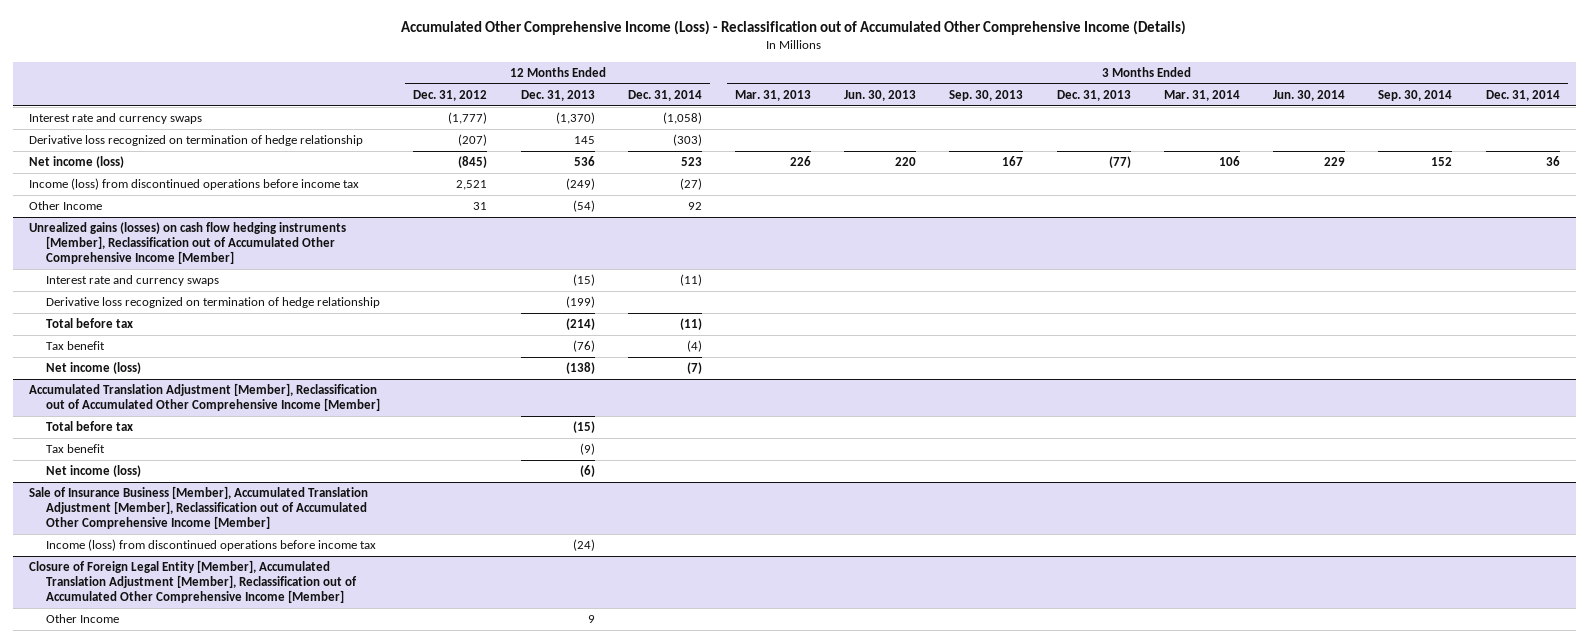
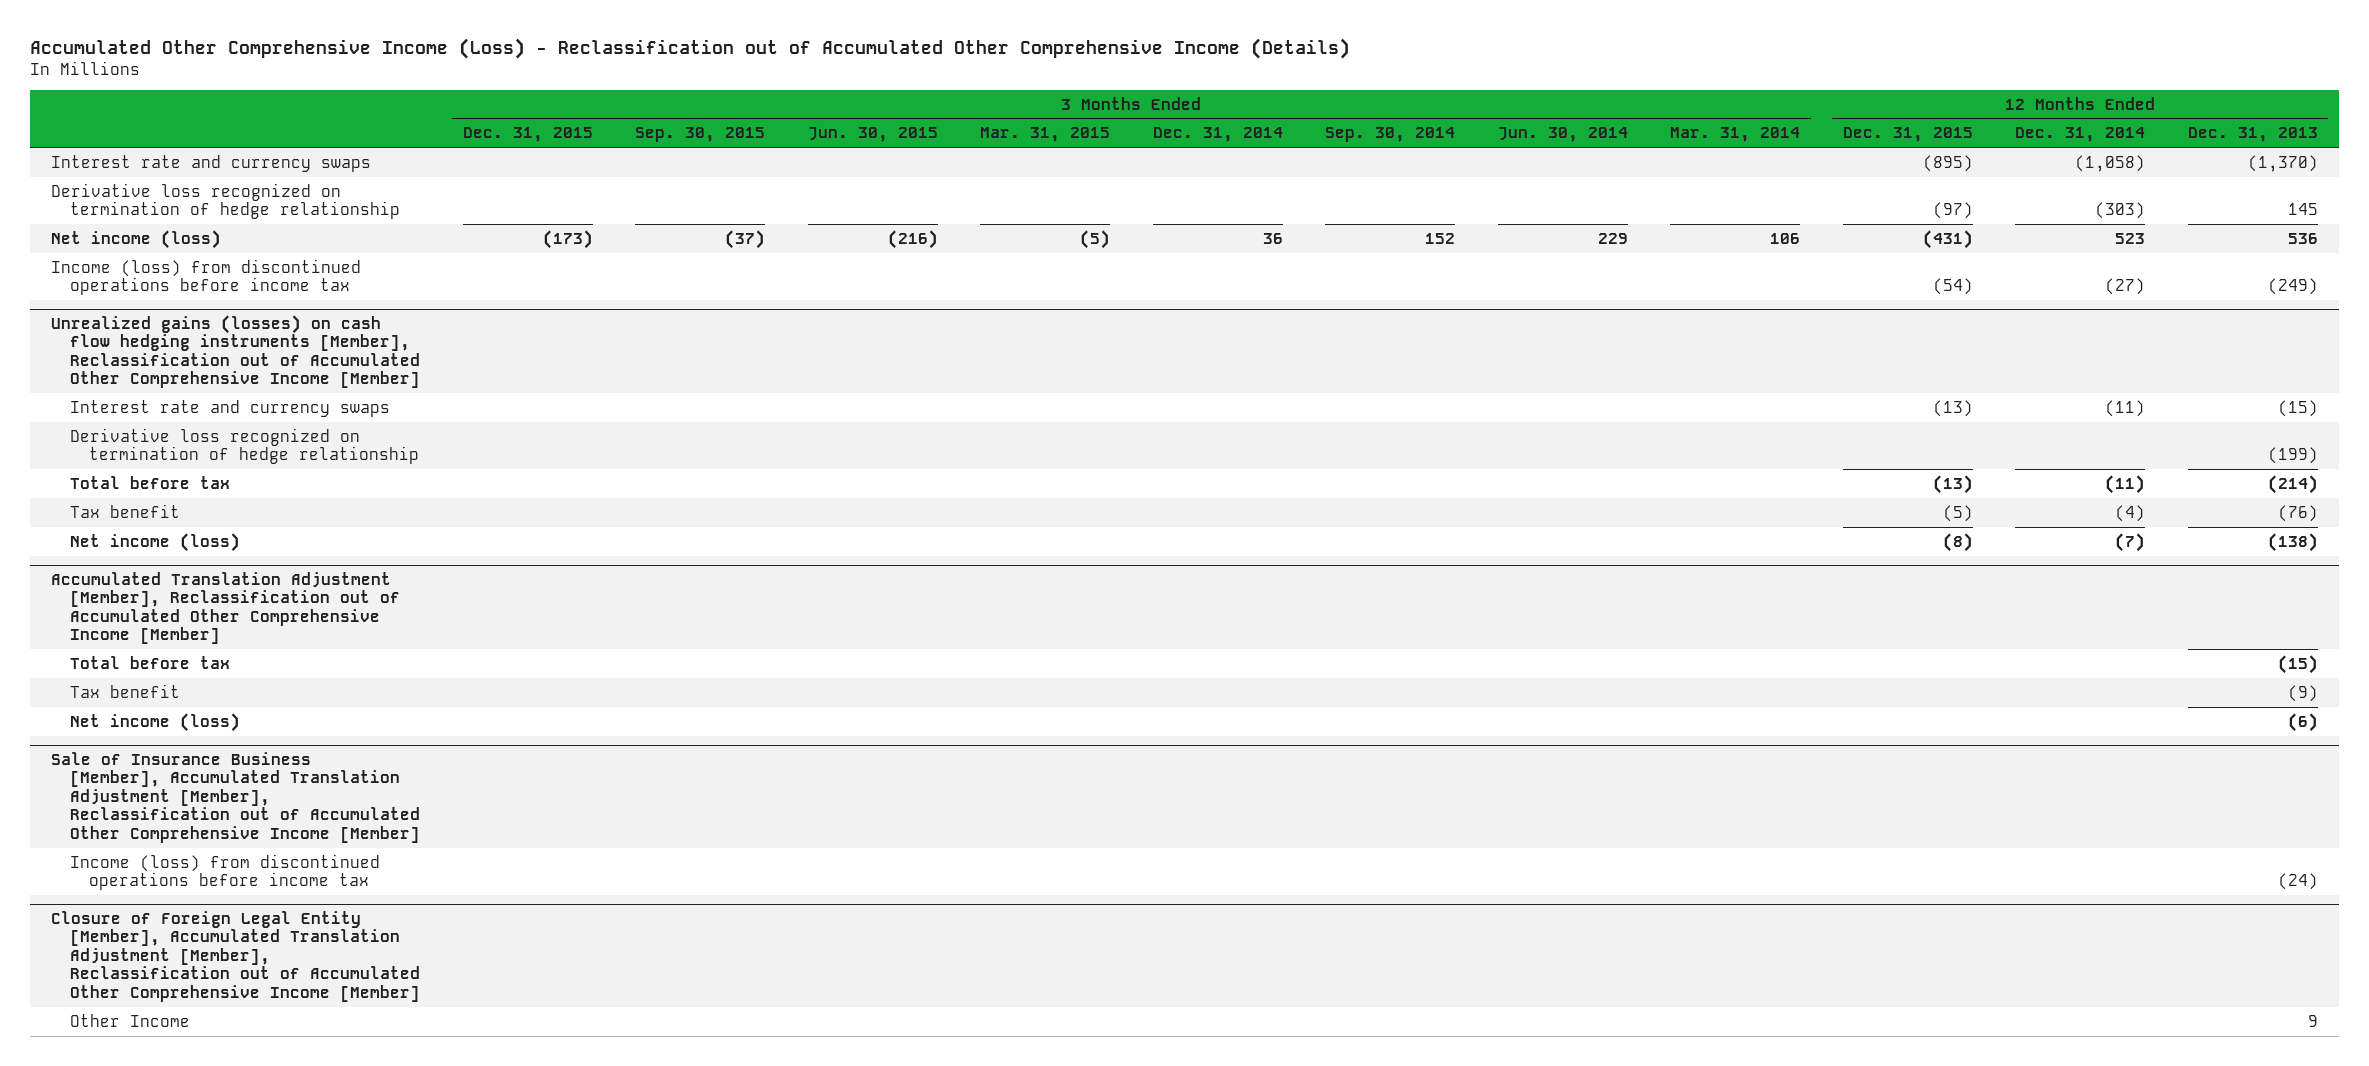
[413,89,488,101] Dec. 31, 2012 -> none
[734,89,811,101] Mar. 31, 2013 -> none
[844,89,917,101] Jun. 30, 2013 -> none
[949,89,1024,101] Sep. 30, 2013 -> none
[1056,89,1131,101] Dec. 31, 2013 -> none
none -> [462,127,593,143] Dec. 31, 2015
none -> [635,127,766,143] Sep. 30, 2015
none -> [807,127,938,143] Jun. 30, 2015
none -> [980,127,1111,143] Mar. 31, 2015
none -> [1842,127,1973,143] Dec. 31, 2015
[29,201,103,211] Other Income -> none

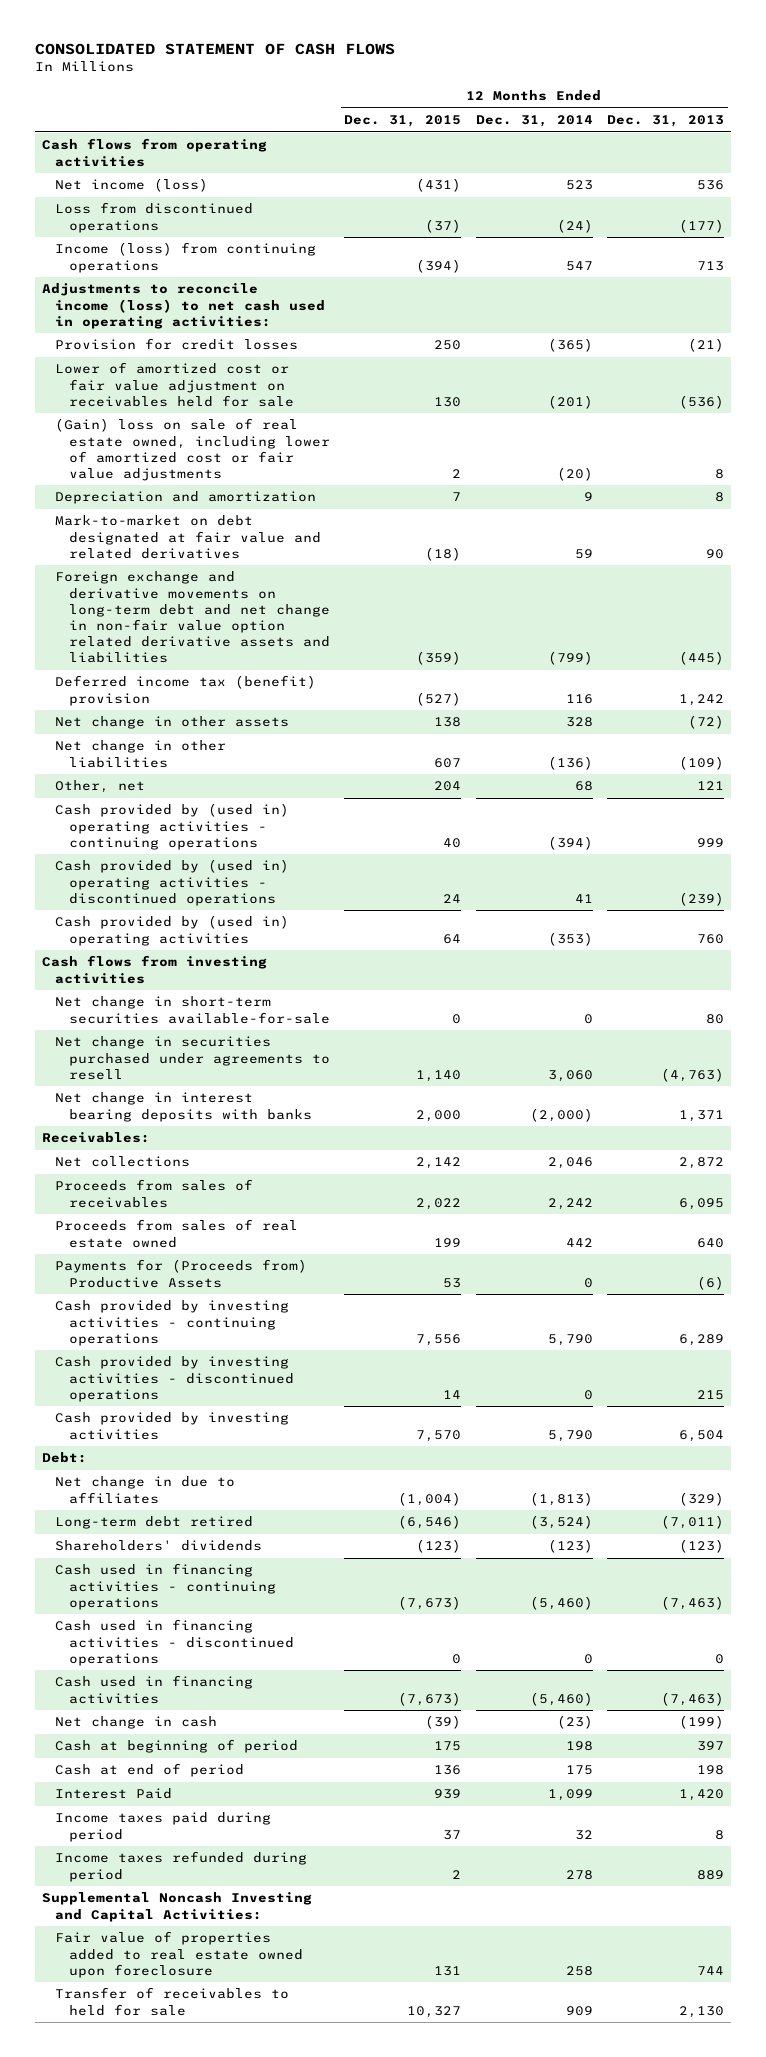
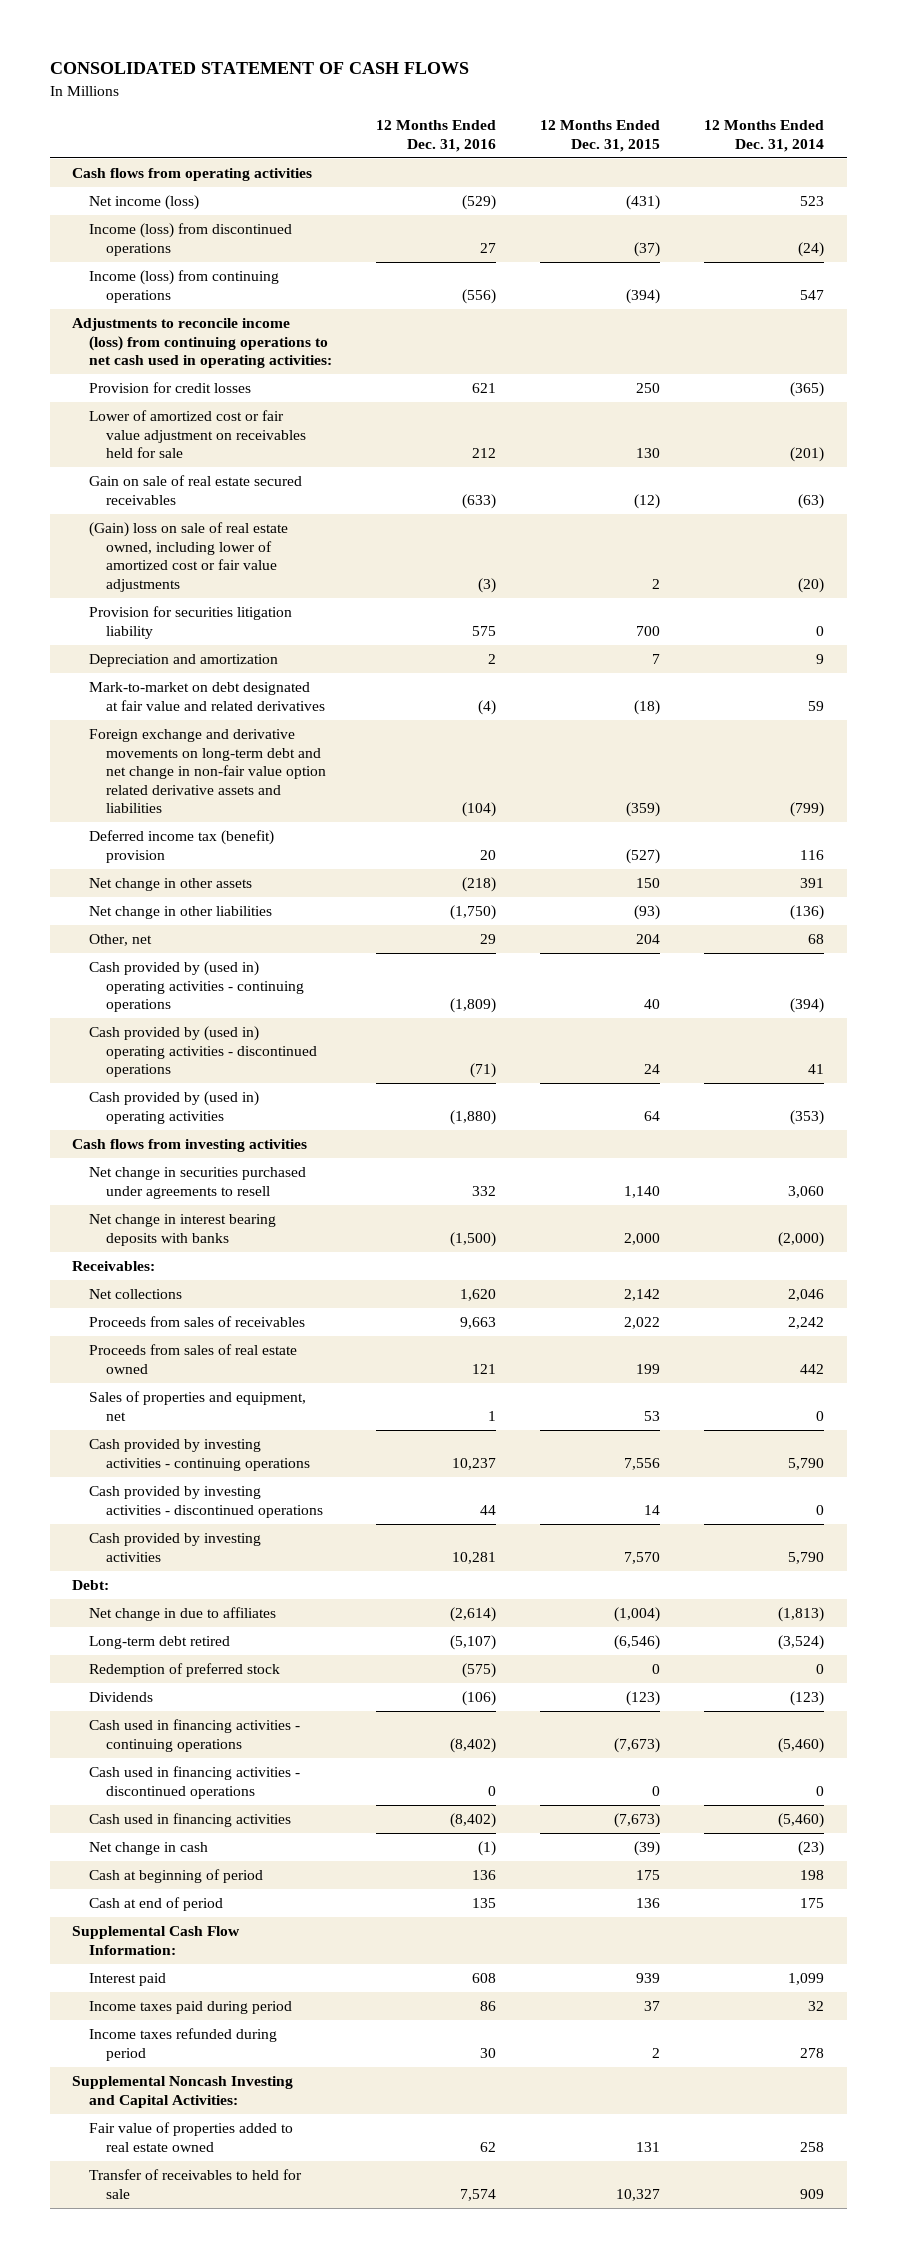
[606,115,724,128] Dec. 31, 2013 -> none
none -> [376,120,497,152] 12 Months Ended Dec. 31, 2016
[55,202,254,233] Loss from discontinued operations -> [89,223,293,256] Income (loss) from discontinued operations
[42,283,326,329] Adjustments to reconcile income (loss) to net cash used in operating activities: -> [72,318,333,369] Adjustments to reconcile income (loss) from continuing operations to net cash used in operating activities:
none -> [89,475,303,505] Gain on sale of real estate secured receivables
none -> [89,606,293,639] Provision for securities litigation liability
[434,717,462,728] 138 -> [636,878,661,889] 150
[565,717,593,728] 328 -> [800,878,825,889] 391
[434,757,462,768] 607 -> [634,905,661,921] (93)
[55,996,330,1024] Net change in short-term securities available-for-sale -> none
[55,1259,308,1288] Payments for (Proceeds from) Productive Assets -> [89,1391,307,1421] Sales of properties and equipment, net
none -> [89,1663,281,1678] Redemption of preferred stock
[55,1540,263,1552] Shareholders' dividends -> [89,1692,154,1703] Dividends
none -> [72,1926,241,1955] Supplemental Cash Flow Information:
[55,1788,173,1800] Interest Paid -> [89,1973,167,1987] Interest paid
[55,1931,303,1978] Fair value of properties added to real estate owned upon foreclosure -> [89,2122,294,2152] Fair value of properties added to real estate owned

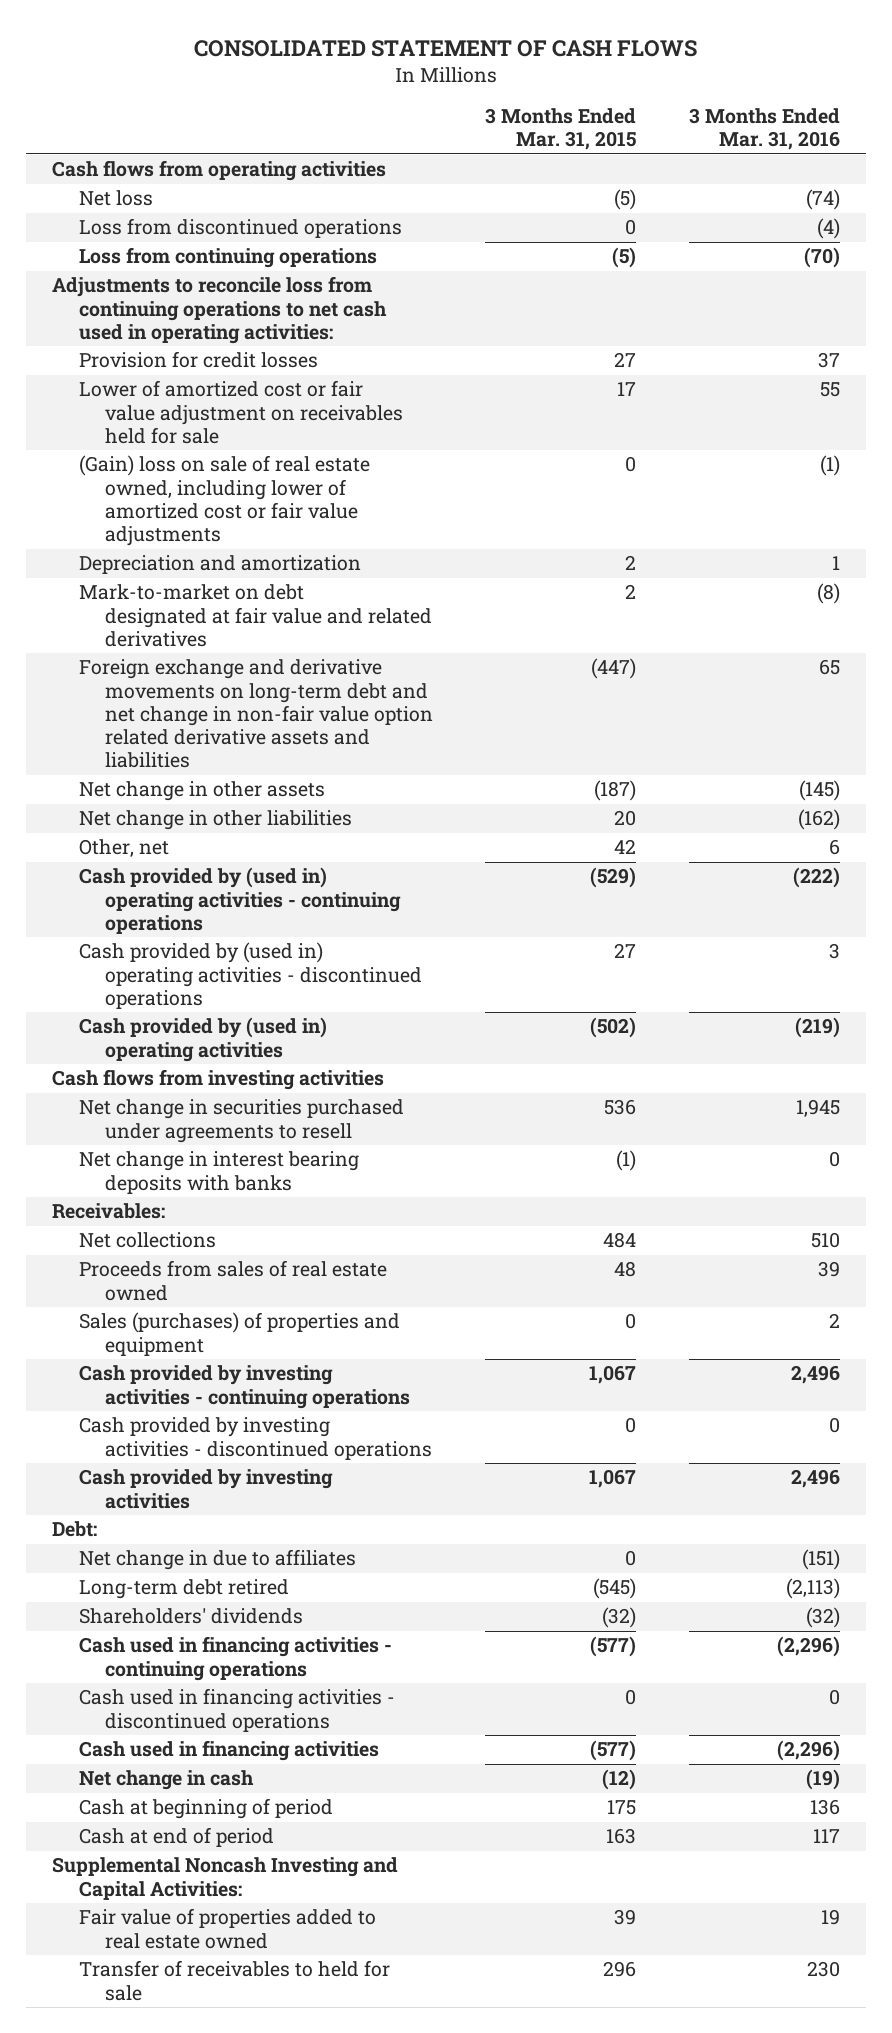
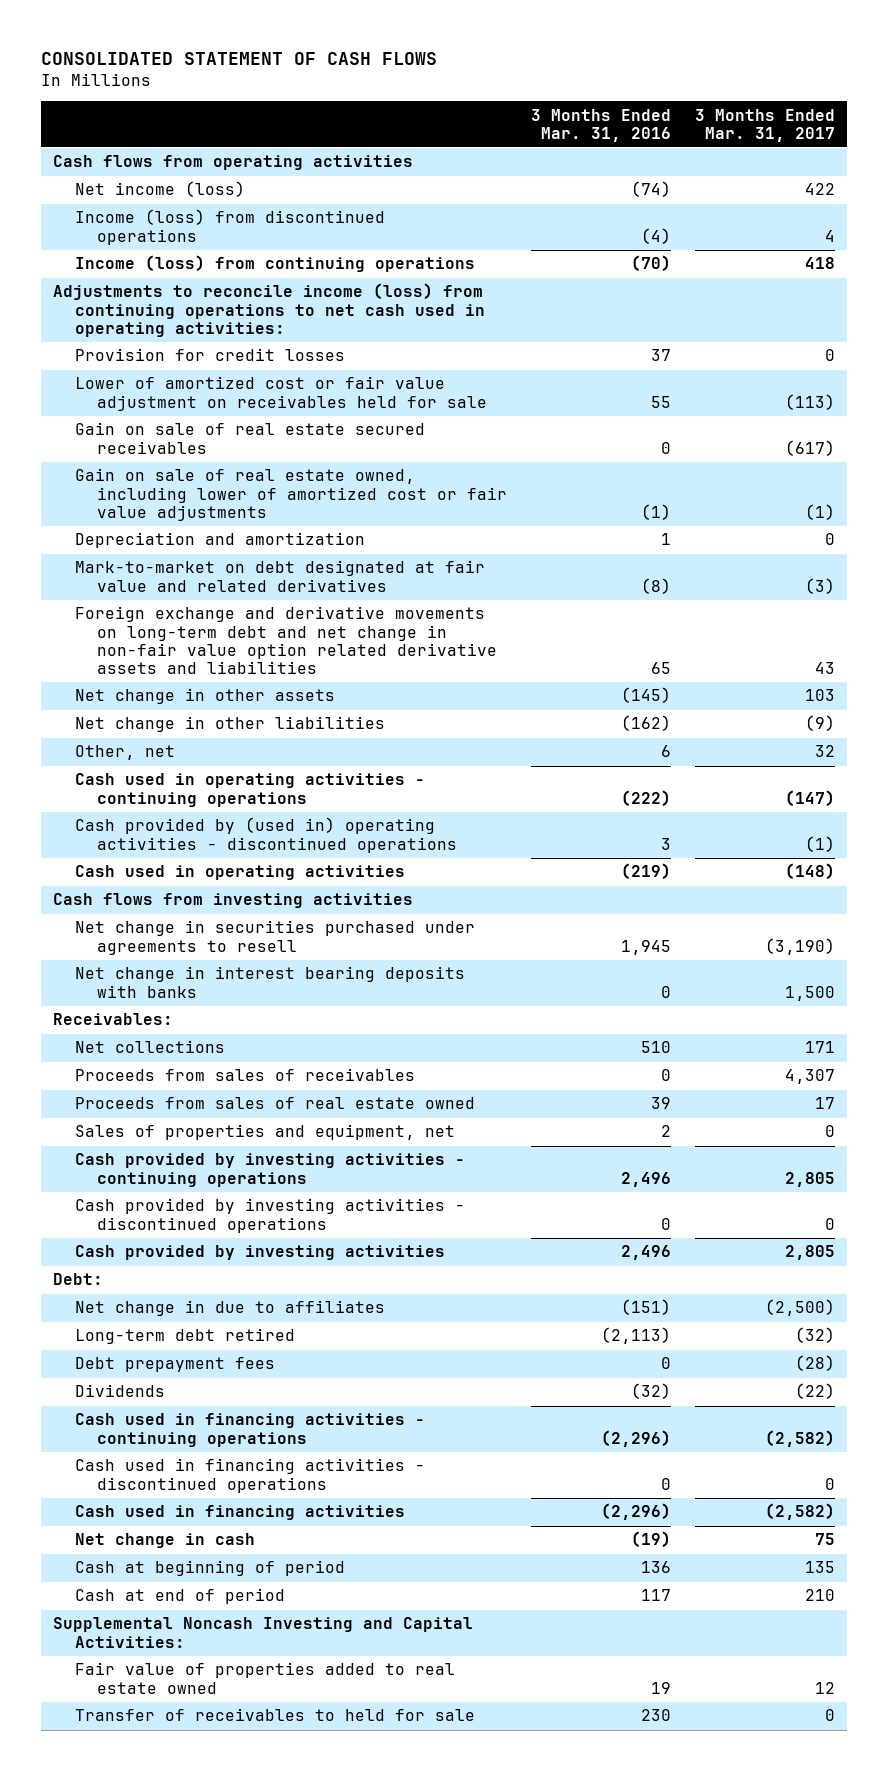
[485,107,637,150] 3 Months Ended Mar. 31, 2015 -> none
none -> [694,108,835,142] 3 Months Ended Mar. 31, 2017
[78,190,153,207] Net loss -> [75,181,246,198] Net income (loss)
[78,218,402,239] Loss from discontinued operations -> [75,209,386,245] Income (loss) from discontinued operations
[78,247,377,269] Loss from continuing operations -> [75,255,476,273] Income (loss) from continuing operations
[52,276,387,344] Adjustments to reconcile loss from continuing operations to net cash used in operating activities: -> [53,283,486,337] Adjustments to reconcile income (loss) from continuing operations to net cash used in operating activities:
none -> [75,422,426,454] Gain on sale of real estate secured receivables
[78,455,370,547] (Gain) loss on sale of real estate owned, including lower of amortized cost or fair value adjustments -> [75,468,507,521] Gain on sale of real estate owned, including lower of amortized cost or fair value adjustments
[78,867,402,934] Cash provided by (used in) operating activities - continuing operations -> [75,773,426,807] Cash used in operating activities - continuing operations
[78,1017,327,1062] Cash provided by (used in) operating activities -> [75,865,406,881] Cash used in operating activities
none -> [75,1068,416,1082] Proceeds from sales of receivables
[78,1312,400,1356] Sales (purchases) of properties and equipment -> [75,1124,456,1141] Sales of properties and equipment, net
none -> [75,1357,276,1373] Debt prepayment fees
[78,1608,303,1625] Shareholders' dividends -> [75,1384,166,1398] Dividends

